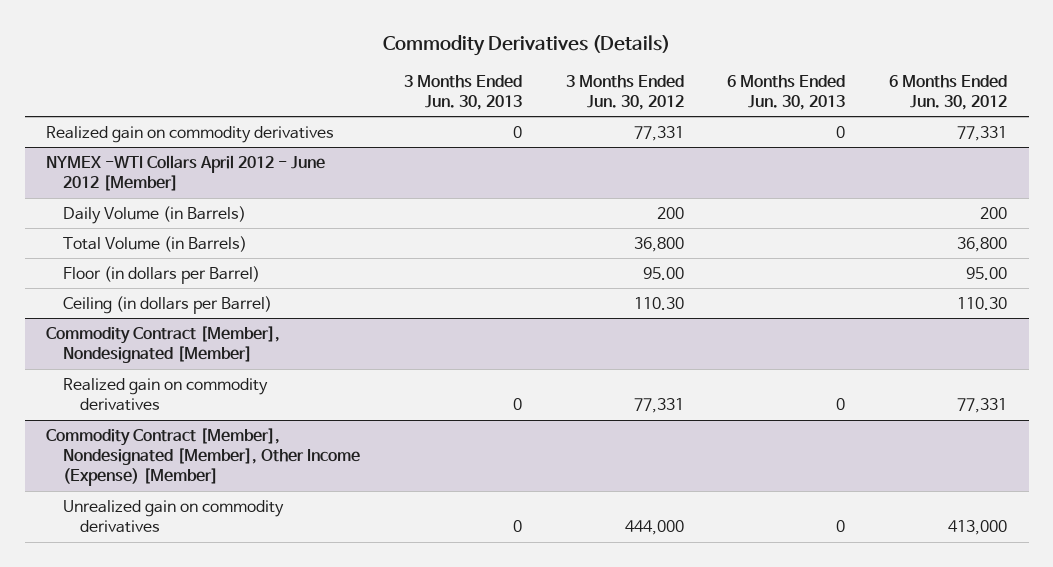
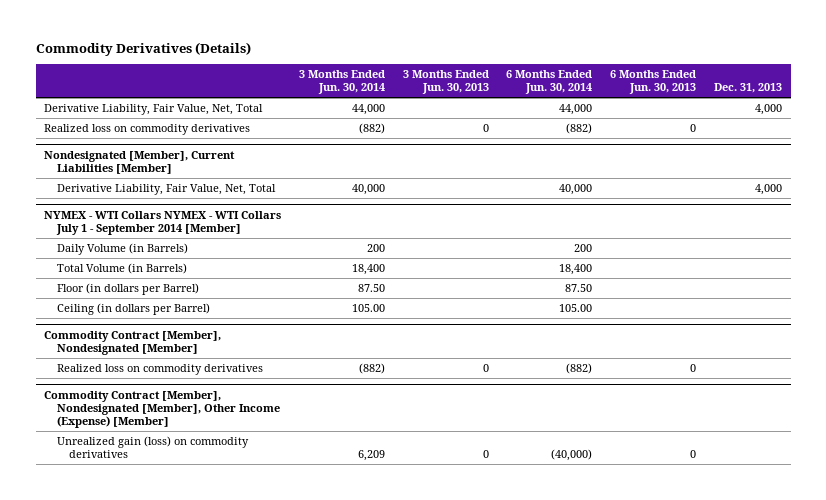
[565,74,684,110] 3 Months Ended Jun. 30, 2012 -> none
[888,74,1007,110] 6 Months Ended Jun. 30, 2012 -> none
none -> [299,69,386,95] 3 Months Ended Jun. 30, 2014
none -> [506,69,593,95] 6 Months Ended Jun. 30, 2014
none -> [713,83,782,94] Dec. 31, 2013
[46,155,326,192] NYMEX -WTI Collars April 2012 - June 2012 [Member] -> none
[63,206,247,225] Daily Volume (in Barrels) -> none
[63,236,248,253] Total Volume (in Barrels) -> none
[63,266,261,285] Floor (in dollars per Barrel) -> none
[63,296,273,315] Ceiling (in dollars per Barrel) -> none
none -> [44,103,264,115] Derivative Liability, Fair Value, Net, Total
[46,126,335,144] Realized gain on commodity derivatives -> [44,123,251,135] Realized loss on commodity derivatives
none -> [44,150,236,174] Nondesignated [Member], Current Liabilities [Member]
none -> [56,183,276,195] Derivative Liability, Fair Value, Net, Total
none -> [44,210,282,235] NYMEX - WTI Collars NYMEX - WTI Collars July 1 - September 2014 [Member]
none -> [56,242,188,255] Daily Volume (in Barrels)
none -> [56,262,187,274] Total Volume (in Barrels)
none -> [56,282,199,295] Floor (in dollars per Barrel)
none -> [56,302,210,315] Ceiling (in dollars per Barrel)
[63,378,269,412] Realized gain on commodity derivatives -> [56,363,263,375] Realized loss on commodity derivatives
[63,500,285,534] Unrealized gain on commodity derivatives -> [56,435,249,459] Unrealized gain (loss) on commodity derivatives

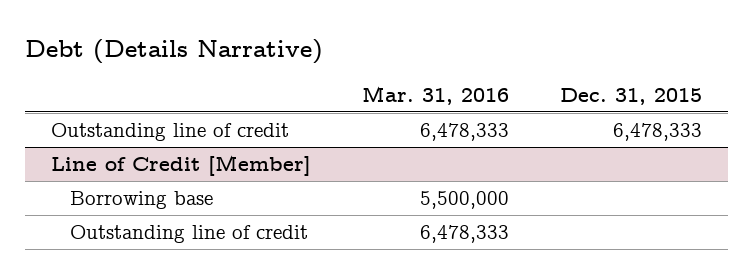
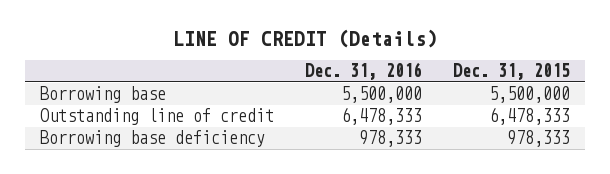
[25,39,324,65] Debt (Details Narrative) -> [172,29,437,49] LINE OF CREDIT (Details)
[361,85,509,105] Mar. 31, 2016 -> none
none -> [304,62,422,81] Dec. 31, 2016
none -> [40,86,167,104] Borrowing base
[50,155,311,177] Line of Credit [Member] -> none
[70,191,214,210] Borrowing base -> none
[70,225,309,244] Outstanding line of credit -> none
none -> [40,130,266,148] Borrowing base deficiency

